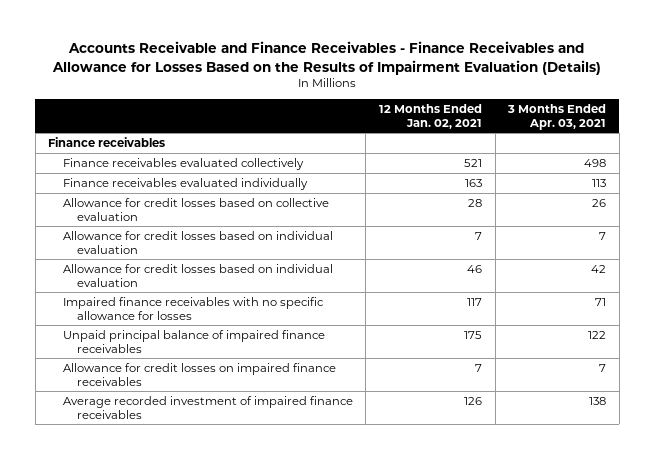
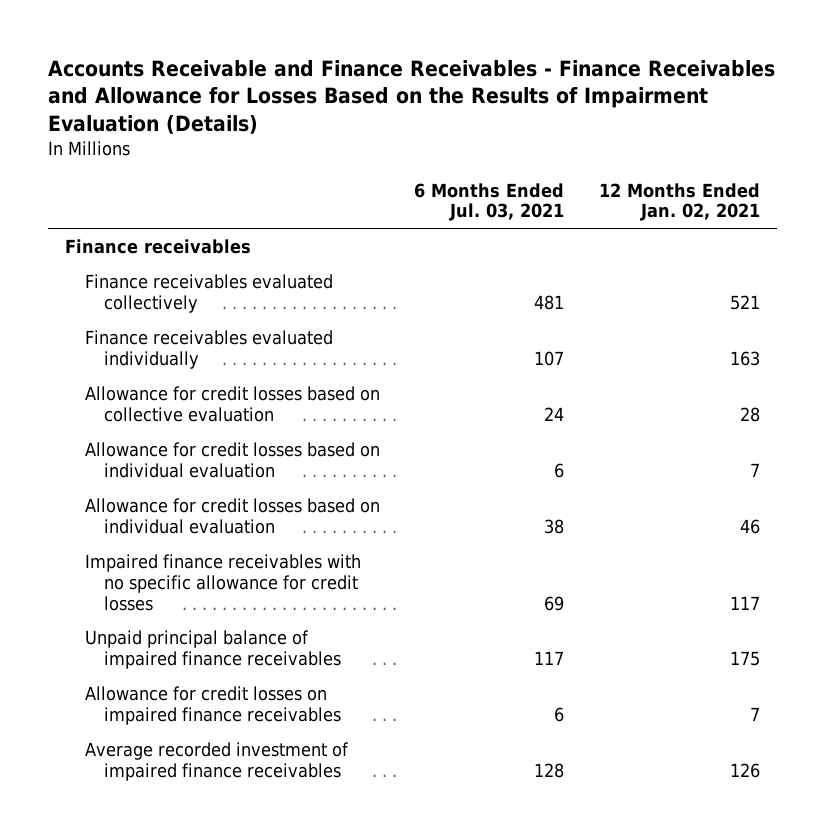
[507,104,607,130] 3 Months Ended Apr. 03, 2021 -> none
none -> [414,182,565,222] 6 Months Ended Jul. 03, 2021
[62,296,324,320] Impaired finance receivables with no specific allowance for losses -> [84,553,361,611] Impaired finance receivables with no specific allowance for credit losses

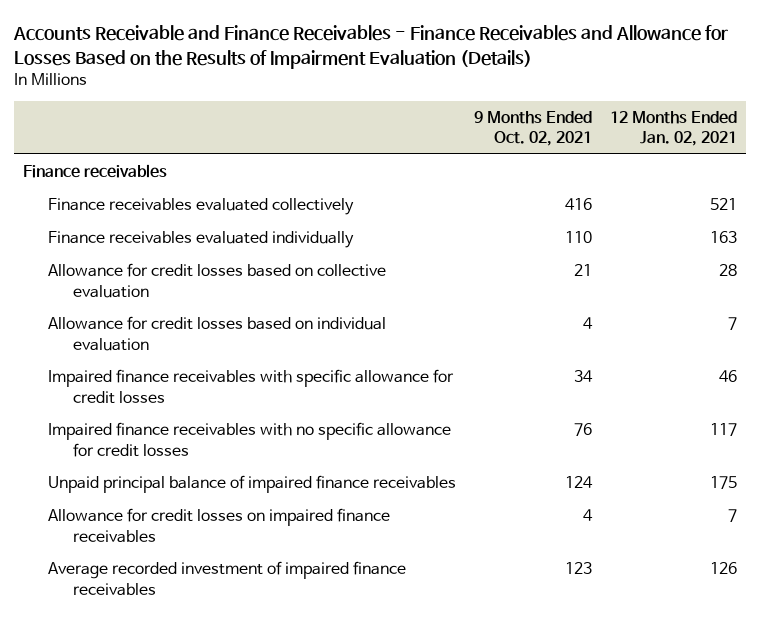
[414,182,565,222] 6 Months Ended Jul. 03, 2021 -> none
none -> [474,110,593,147] 9 Months Ended Oct. 02, 2021
[84,497,380,534] Allowance for credit losses based on individual evaluation -> [48,369,455,404] Impaired finance receivables with specific allowance for credit losses

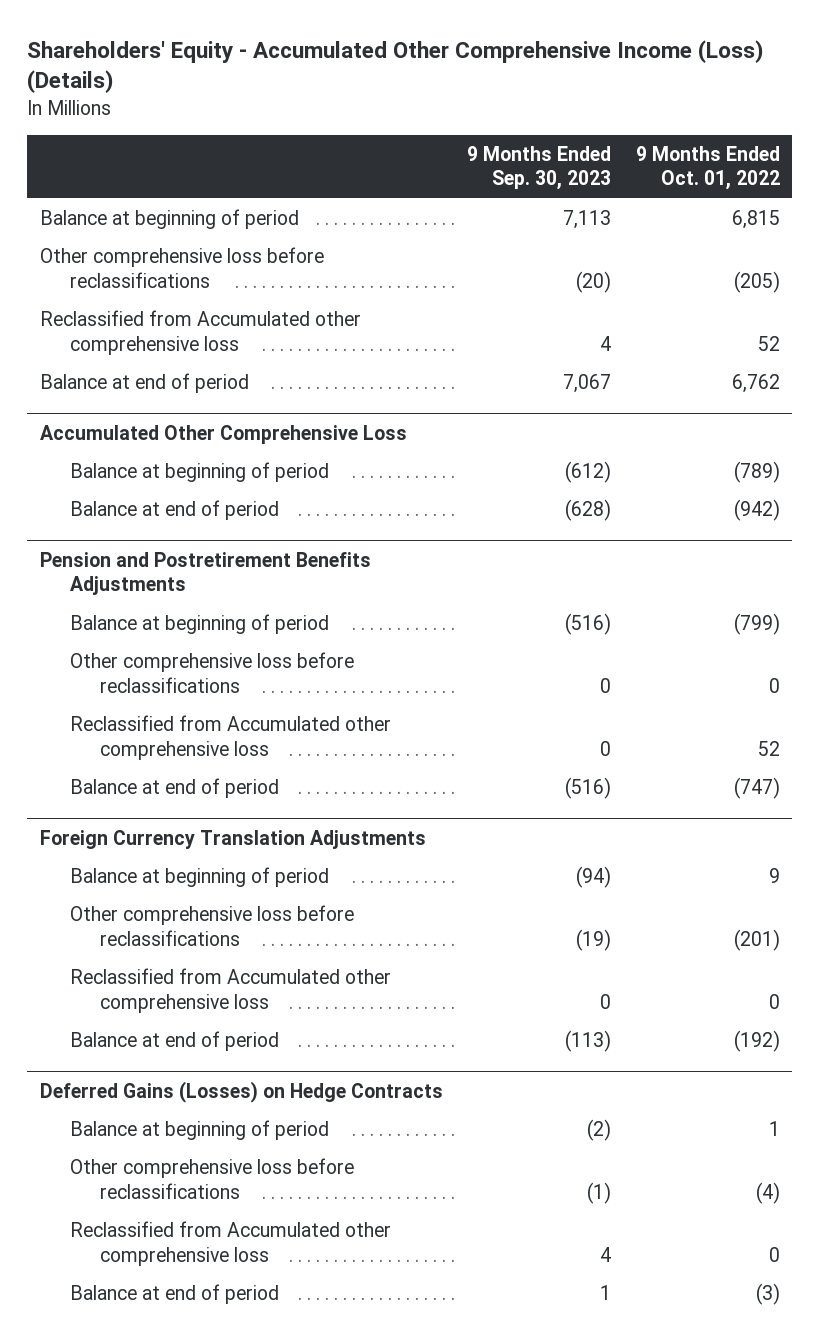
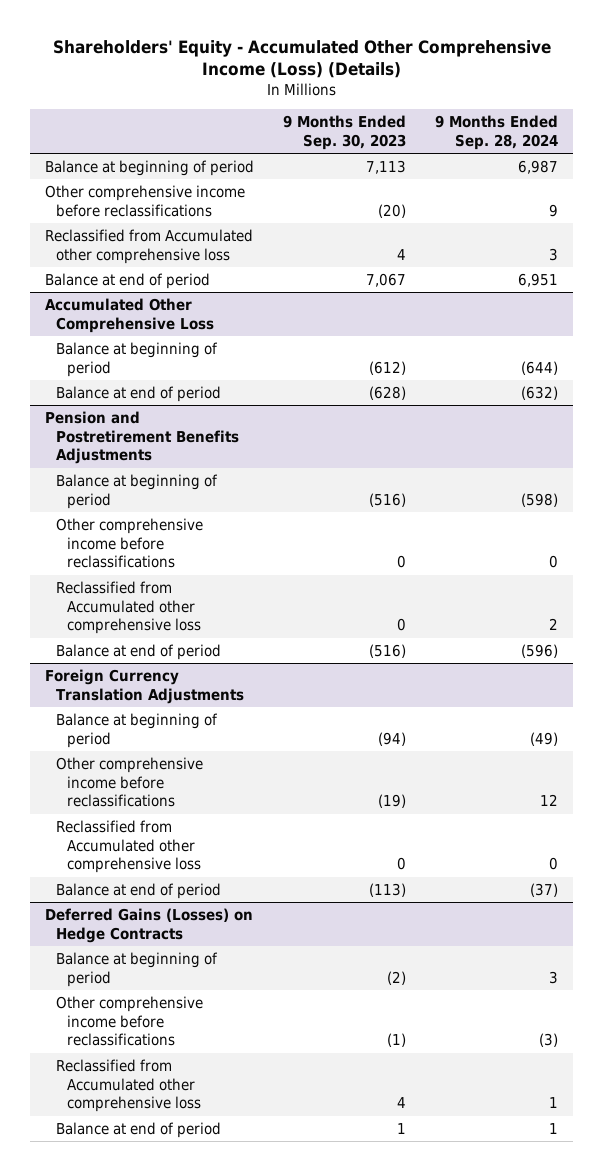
[635,145,780,191] 9 Months Ended Oct. 01, 2022 -> none
none -> [435,115,559,150] 9 Months Ended Sep. 28, 2024
[39,247,324,288] Other comprehensive loss before reclassifications -> [44,184,245,217] Other comprehensive income before reclassifications
[69,652,354,693] Other comprehensive loss before reclassifications -> [56,517,204,569] Other comprehensive income before reclassifications
[69,905,354,946] Other comprehensive loss before reclassifications -> [56,756,204,808] Other comprehensive income before reclassifications
[69,1158,354,1199] Other comprehensive loss before reclassifications -> [56,995,204,1047] Other comprehensive income before reclassifications

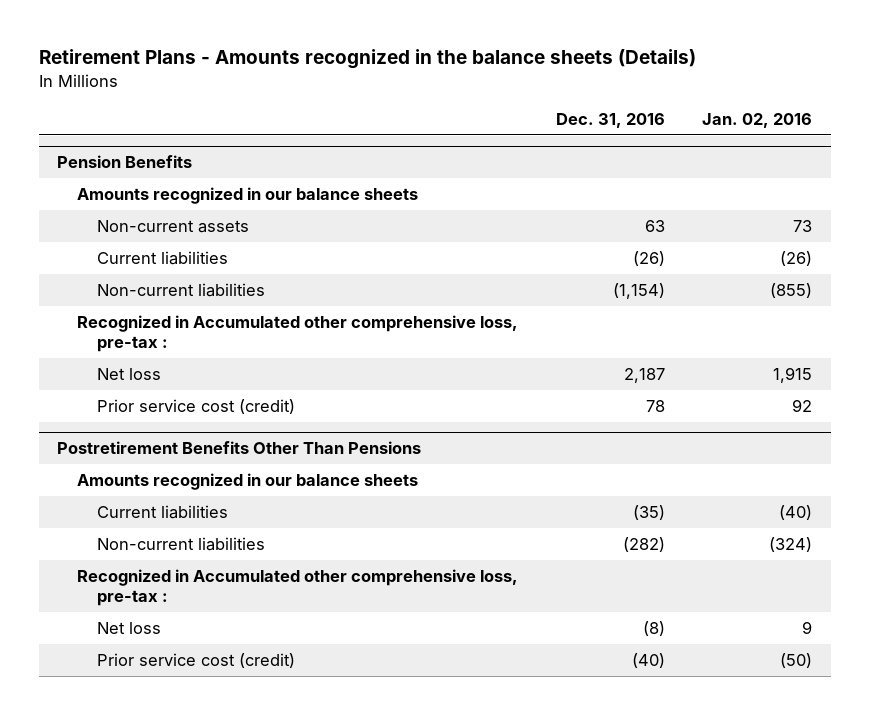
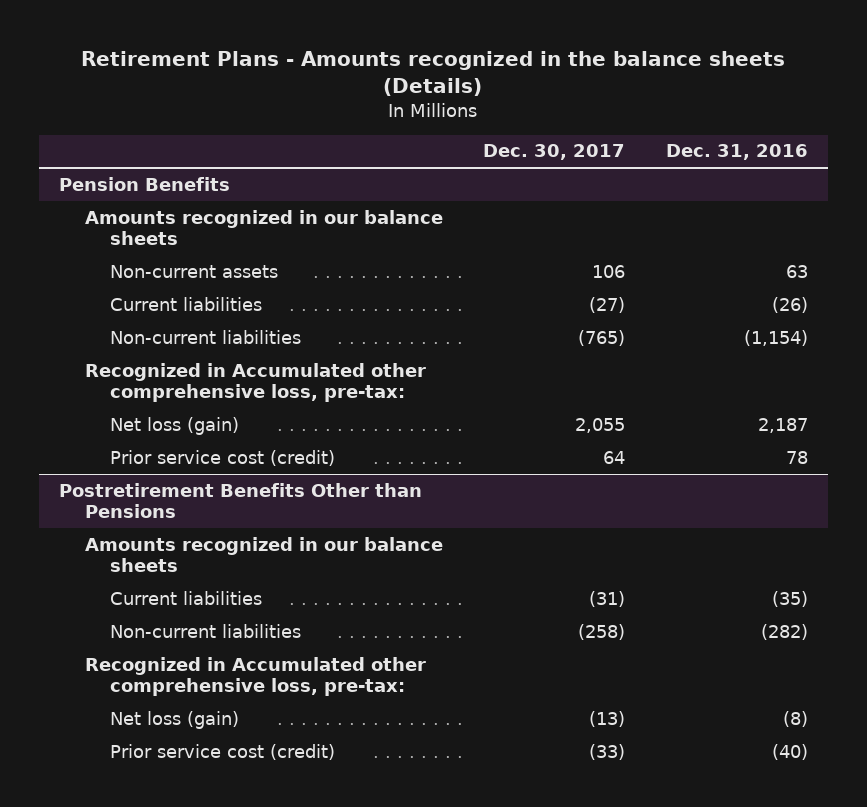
[702,113,813,129] Jan. 02, 2016 -> none
none -> [483,144,626,161] Dec. 30, 2017
[77,314,519,353] Recognized in Accumulated other comprehensive loss, pre-tax : -> [84,362,426,402] Recognized in Accumulated other comprehensive loss, pre-tax:
[97,367,162,380] Net loss -> [110,416,240,435] Net loss (gain)
[57,440,422,454] Postretirement Benefits Other Than Pensions -> [59,482,423,518] Postretirement Benefits Other than Pensions
[77,568,519,607] Recognized in Accumulated other comprehensive loss, pre-tax : -> [84,656,426,696] Recognized in Accumulated other comprehensive loss, pre-tax:
[97,621,162,634] Net loss -> [110,710,240,729] Net loss (gain)

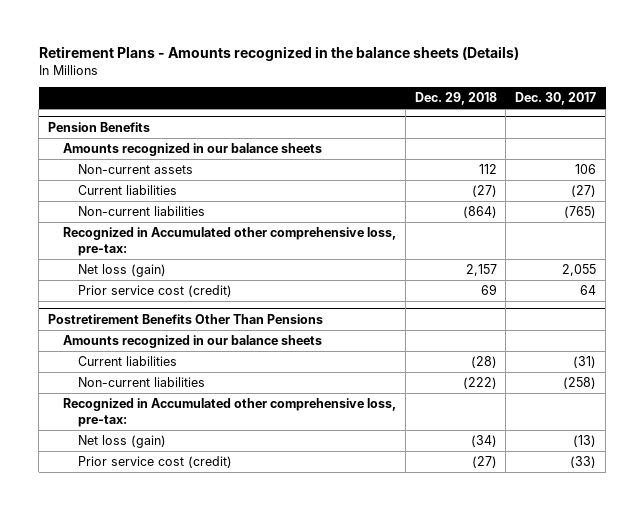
[665,144,808,161] Dec. 31, 2016 -> none
none -> [414,92,497,106] Dec. 29, 2018
[59,482,423,518] Postretirement Benefits Other than Pensions -> [48,313,324,324] Postretirement Benefits Other Than Pensions

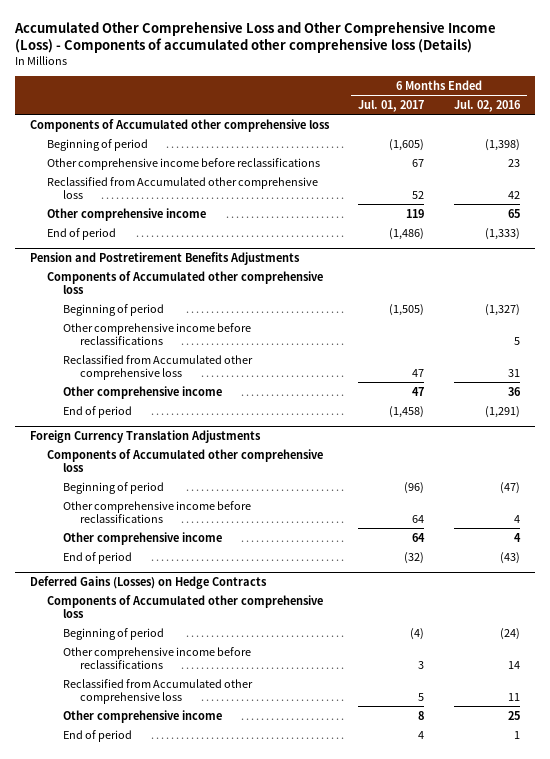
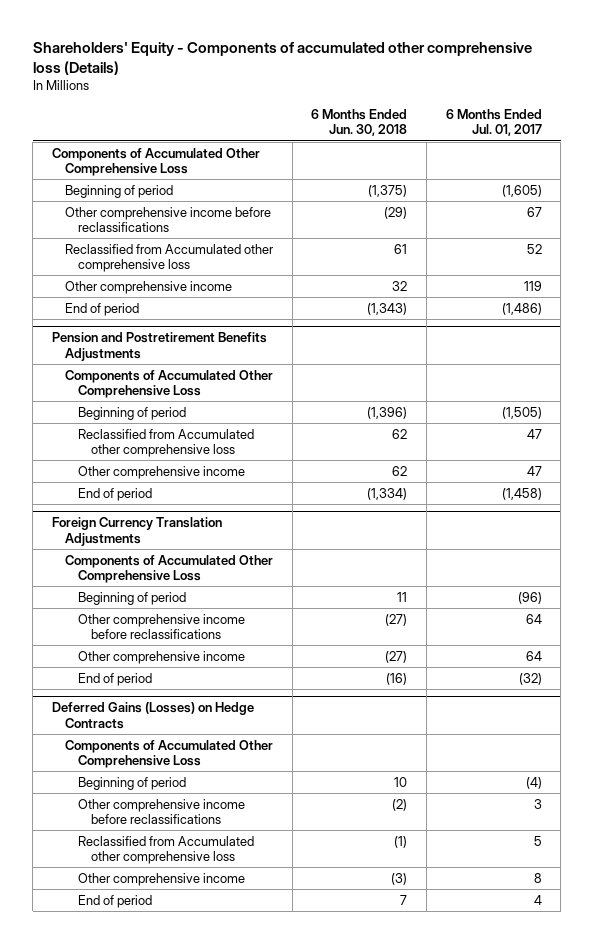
[14,20,497,53] Accumulated Other Comprehensive Loss and Other Comprehensive Income (Loss) - Components of accumulated other comprehensive loss (Details) -> [32,41,532,75] Shareholders' Equity - Components of accumulated other comprehensive loss (Details)
[454,99,522,112] Jul. 02, 2016 -> none
none -> [311,108,408,137] 6 Months Ended Jun. 30, 2018
[29,118,330,132] Components of Accumulated other comprehensive loss -> [52,147,261,177] Components of Accumulated Other Comprehensive Loss
[46,270,323,294] Components of Accumulated other comprehensive loss -> [65,369,274,399] Components of Accumulated Other Comprehensive Loss
[63,322,252,345] Other comprehensive income before reclassifications -> none
[46,448,323,472] Components of Accumulated other comprehensive loss -> [65,554,274,584] Components of Accumulated Other Comprehensive Loss
[46,594,323,618] Components of Accumulated other comprehensive loss -> [65,739,274,769] Components of Accumulated Other Comprehensive Loss

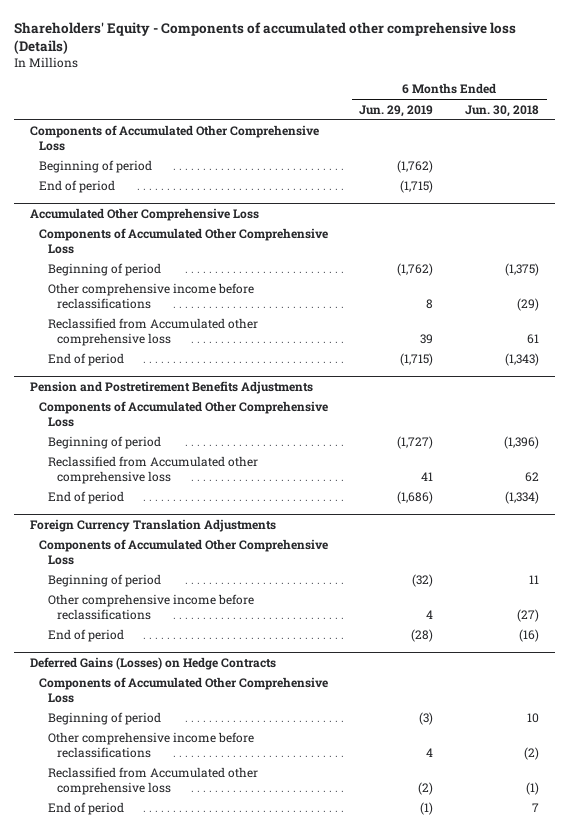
[445,108,542,137] 6 Months Ended Jul. 01, 2017 -> none
none -> [359,104,434,117] Jun. 29, 2019
none -> [38,160,152,174] Beginning of period
none -> [38,180,115,194] End of period
none -> [29,207,259,221] Accumulated Other Comprehensive Loss
none -> [38,228,328,254] Components of Accumulated Other Comprehensive Loss
[65,280,233,294] Other comprehensive income -> none
[78,465,246,479] Other comprehensive income -> none
[78,650,246,664] Other comprehensive income -> none
[78,872,246,886] Other comprehensive income -> none

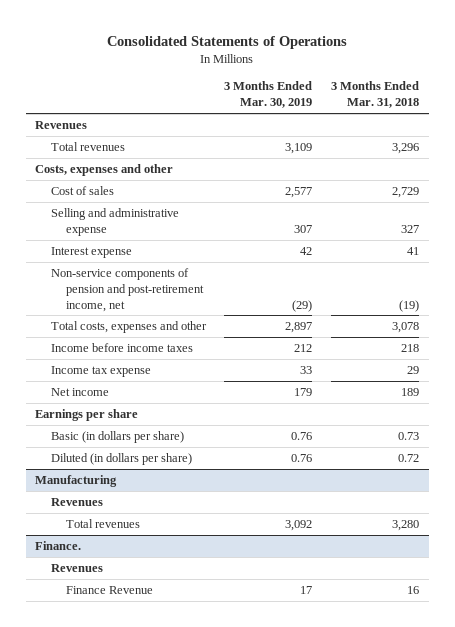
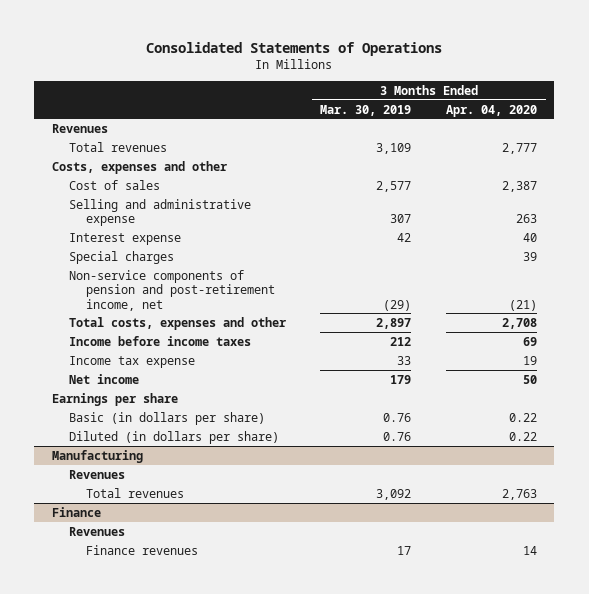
[331,81,420,109] 3 Months Ended Mar. 31, 2018 -> none
none -> [446,104,538,117] Apr. 04, 2020
none -> [68,250,174,264] Special charges
[35,541,82,551] Finance. -> [51,506,101,517] Finance
[65,586,153,595] Finance Revenue -> [85,544,198,555] Finance revenues

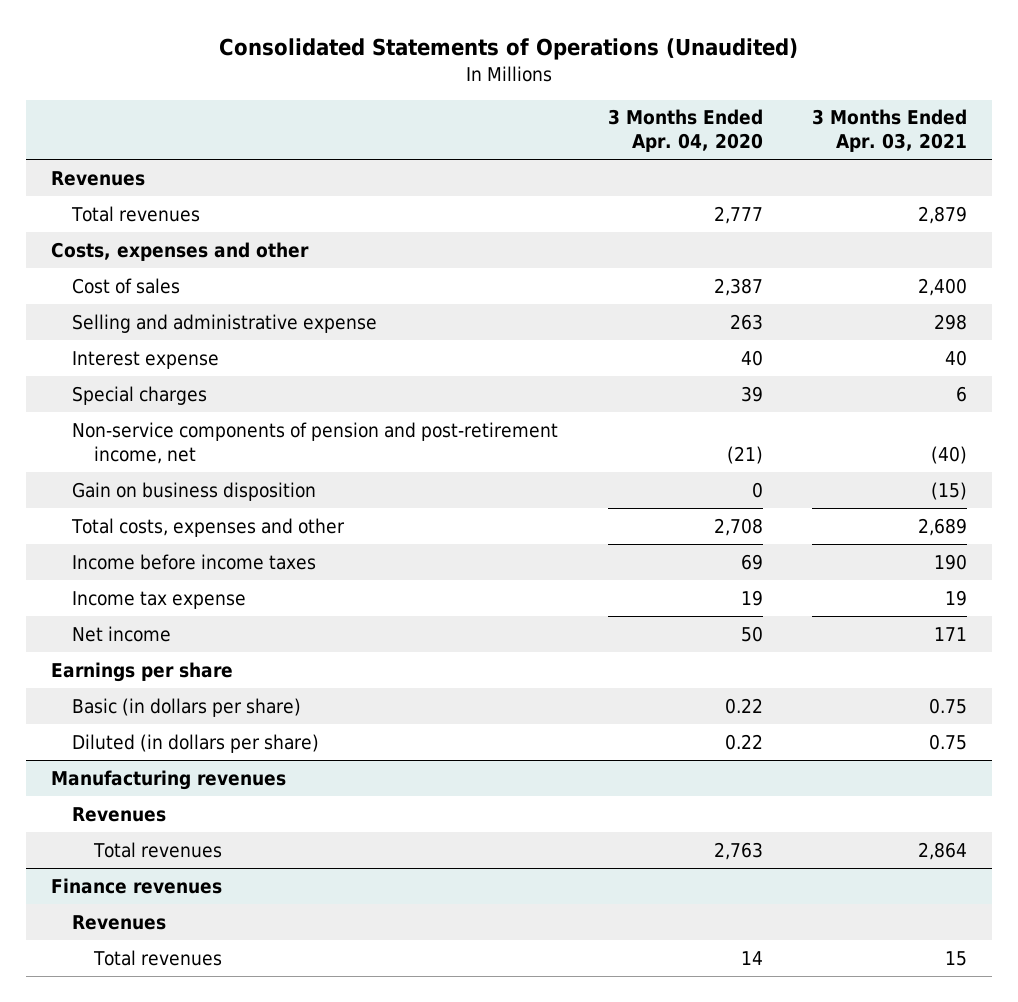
[146,41,443,56] Consolidated Statements of Operations -> [218,38,798,61] Consolidated Statements of Operations (Unaudited)
[320,104,412,116] Mar. 30, 2019 -> none
none -> [812,109,968,153] 3 Months Ended Apr. 03, 2021
none -> [72,481,317,501] Gain on business disposition
[51,449,143,463] Manufacturing -> [50,769,286,790] Manufacturing revenues
[51,506,101,517] Finance -> [50,877,222,894] Finance revenues
[85,544,198,555] Finance revenues -> none
none -> [92,949,222,966] Total revenues

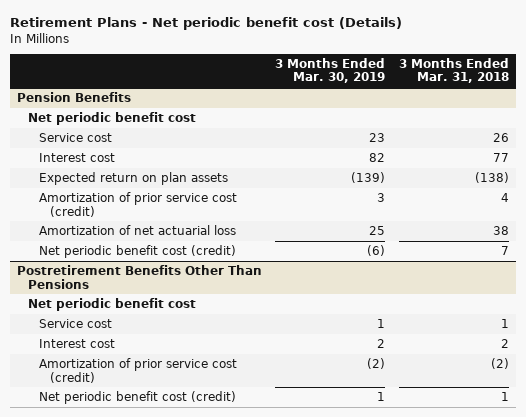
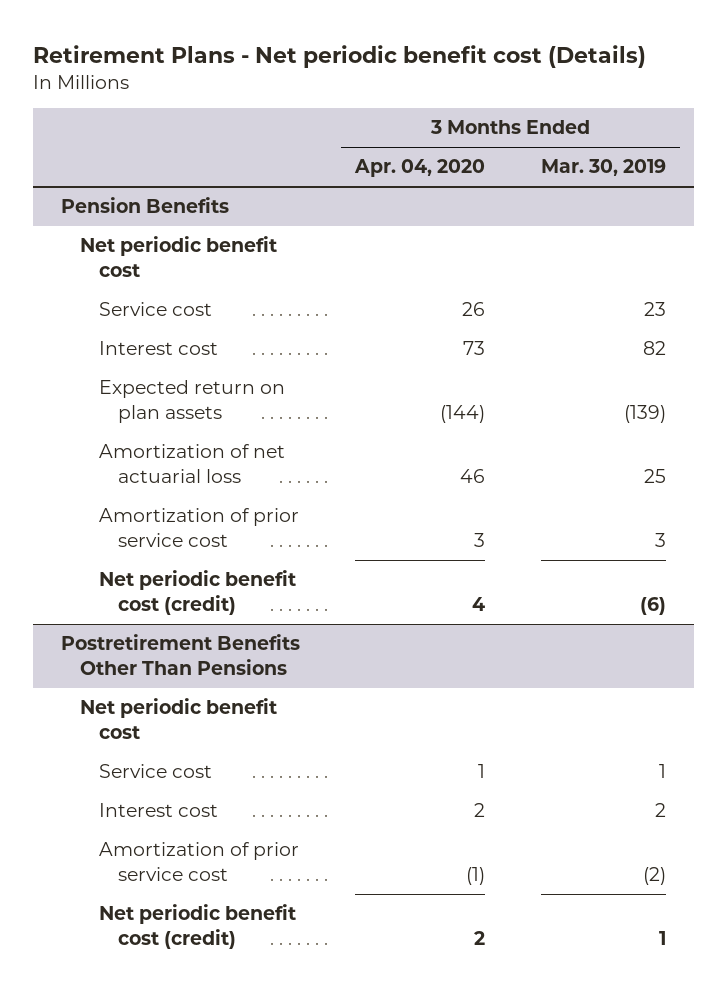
[398,57,509,84] 3 Months Ended Mar. 31, 2018 -> none
none -> [354,159,486,178] Apr. 04, 2020
[38,192,237,217] Amortization of prior service cost (credit) -> none
none -> [99,508,300,547] Amortization of prior service cost
[38,358,237,383] Amortization of prior service cost (credit) -> [99,842,300,881] Amortization of prior service cost

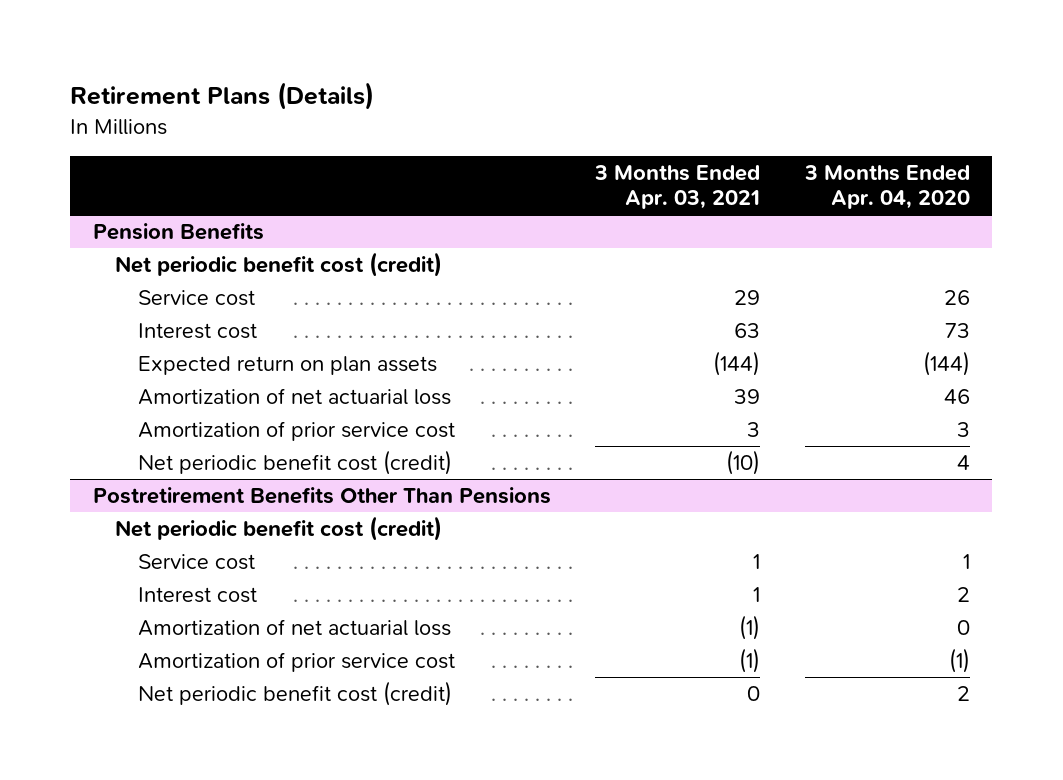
[32,44,646,68] Retirement Plans - Net periodic benefit cost (Details) -> [70,82,375,111] Retirement Plans (Details)
[540,159,666,177] Mar. 30, 2019 -> none
none -> [594,164,761,210] 3 Months Ended Apr. 03, 2021
[79,236,277,277] Net periodic benefit cost -> [115,251,443,277] Net periodic benefit cost (credit)
[79,698,277,739] Net periodic benefit cost -> [115,515,443,541] Net periodic benefit cost (credit)
none -> [138,618,452,636] Amortization of net actuarial loss

